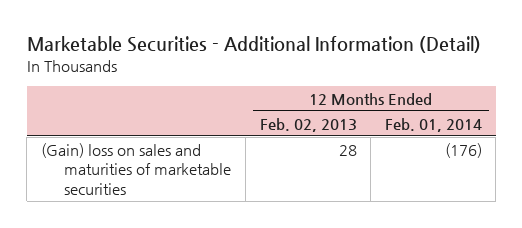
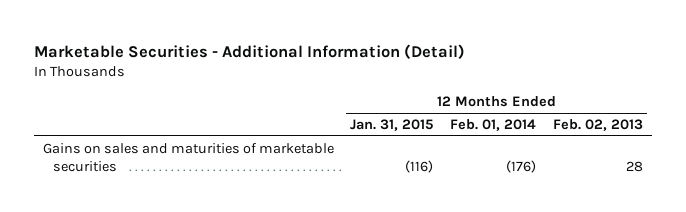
none -> [350,118,434,131] Jan. 31, 2015
[40,142,232,195] (Gain) loss on sales and maturities of marketable securities -> [42,142,334,173] Gains on sales and maturities of marketable securities

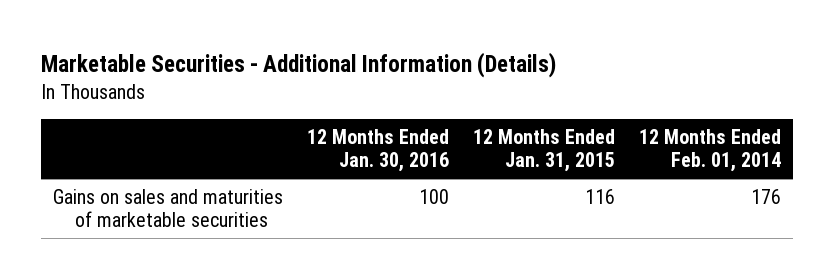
[34,43,466,59] Marketable Securities - Additional Information (Detail) -> [41,52,557,79] Marketable Securities - Additional Information (Details)
[553,118,644,131] Feb. 02, 2013 -> none
none -> [307,129,450,173] 12 Months Ended Jan. 30, 2016
[405,160,434,174] (116) -> [585,189,616,205] 116
[506,160,537,174] (176) -> [751,189,782,205] 176

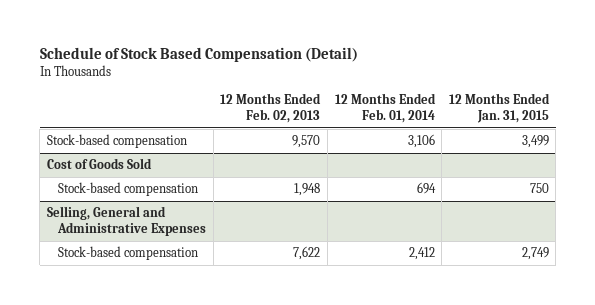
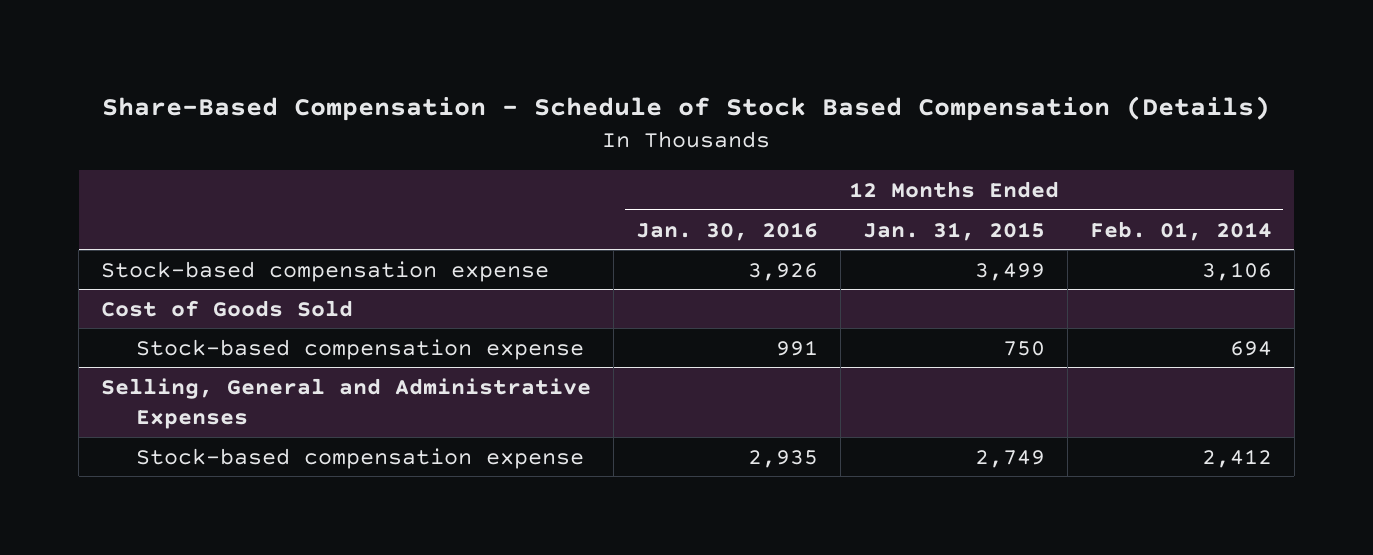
[39,46,358,62] Schedule of Stock Based Compensation (Detail) -> [102,96,1271,122] Share-Based Compensation - Schedule of Stock Based Compensation (Details)
[220,93,322,123] 12 Months Ended Feb. 02, 2013 -> none
none -> [635,221,818,241] Jan. 30, 2016
[46,134,187,149] Stock-based compensation -> [100,260,549,282] Stock-based compensation expense
[58,182,199,197] Stock-based compensation -> [136,338,585,360] Stock-based compensation expense
[58,246,199,261] Stock-based compensation -> [136,447,585,469] Stock-based compensation expense

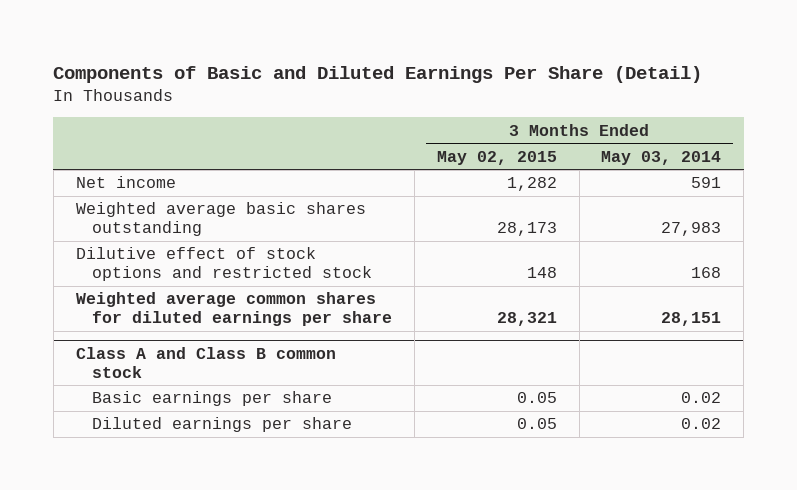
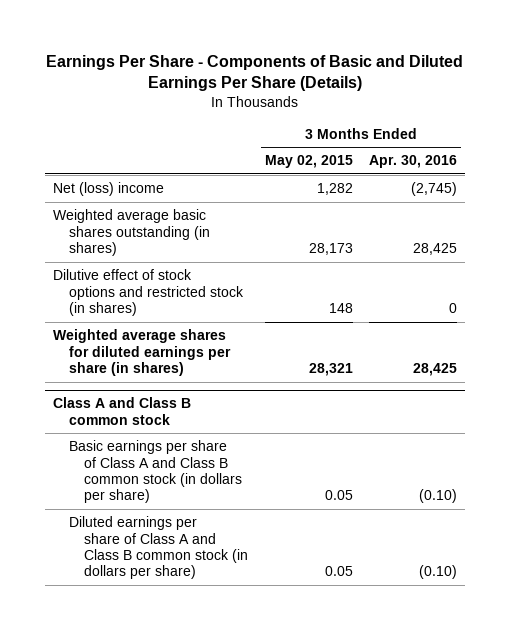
[53,65,703,83] Components of Basic and Diluted Earnings Per Share (Detail) -> [46,54,464,92] Earnings Per Share - Components of Basic and Diluted Earnings Per Share (Details)
[601,150,722,165] May 03, 2014 -> none
none -> [369,155,458,169] Apr. 30, 2016
[75,176,176,189] Net income -> [53,182,165,197] Net (loss) income
[75,202,366,237] Weighted average basic shares outstanding -> [53,209,210,257] Weighted average basic shares outstanding (in shares)
[75,247,373,282] Dilutive effect of stock options and restricted stock -> [53,269,244,317] Dilutive effect of stock options and restricted stock (in shares)
[75,292,393,327] Weighted average common shares for diluted earnings per share -> [53,329,231,377] Weighted average shares for diluted earnings per share (in shares)
[92,391,333,407] Basic earnings per share -> [68,440,243,504] Basic earnings per share of Class A and Class B common stock (in dollars per share)
[92,417,353,433] Diluted earnings per share -> [68,516,249,580] Diluted earnings per share of Class A and Class B common stock (in dollars per share)

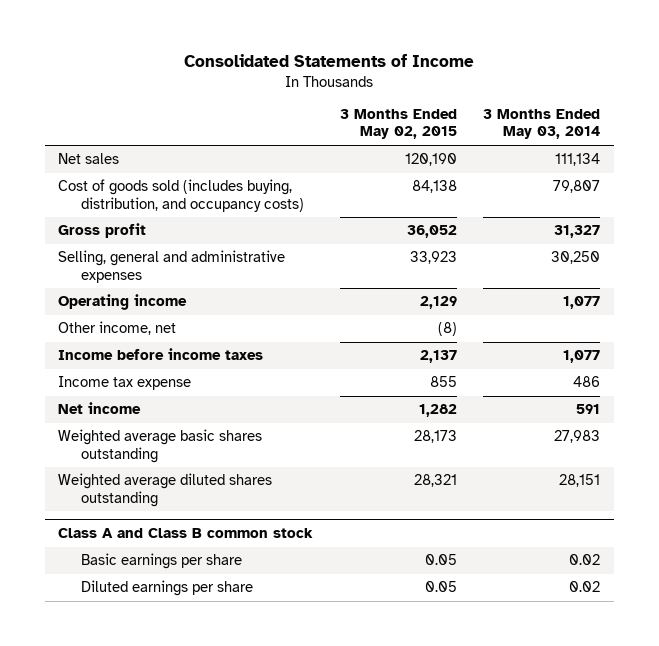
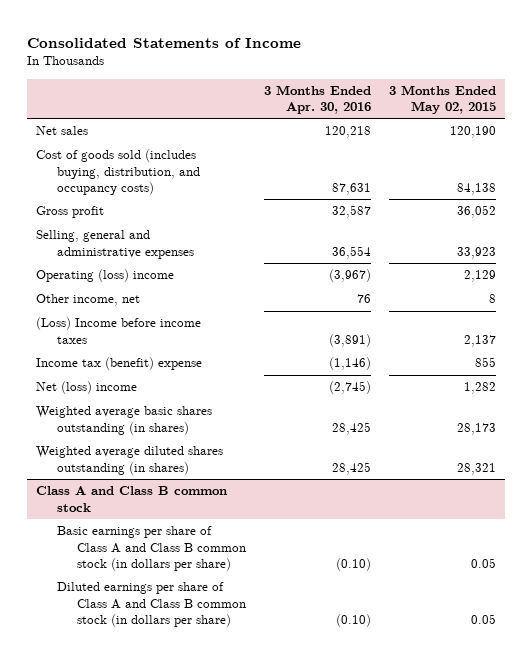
[483,109,601,140] 3 Months Ended May 03, 2014 -> none
none -> [264,84,372,115] 3 Months Ended Apr. 30, 2016
[58,294,188,311] Operating income -> [36,269,175,283] Operating (loss) income
[437,322,457,337] (8) -> [489,294,497,304] 8
[58,348,264,361] Income before income taxes -> [36,317,202,344] (Loss) Income before income taxes
[58,376,192,391] Income tax expense -> [36,357,203,371] Income tax (benefit) expense
[58,402,142,415] Net income -> [36,381,138,395] Net (loss) income
[58,429,263,463] Weighted average basic shares outstanding -> [36,406,213,435] Weighted average basic shares outstanding (in shares)
[58,473,273,507] Weighted average diluted shares outstanding -> [36,446,224,475] Weighted average diluted shares outstanding (in shares)
[80,553,242,570] Basic earnings per share -> [56,526,247,571] Basic earnings per share of Class A and Class B common stock (in dollars per share)
[80,580,253,597] Diluted earnings per share -> [56,582,247,627] Diluted earnings per share of Class A and Class B common stock (in dollars per share)

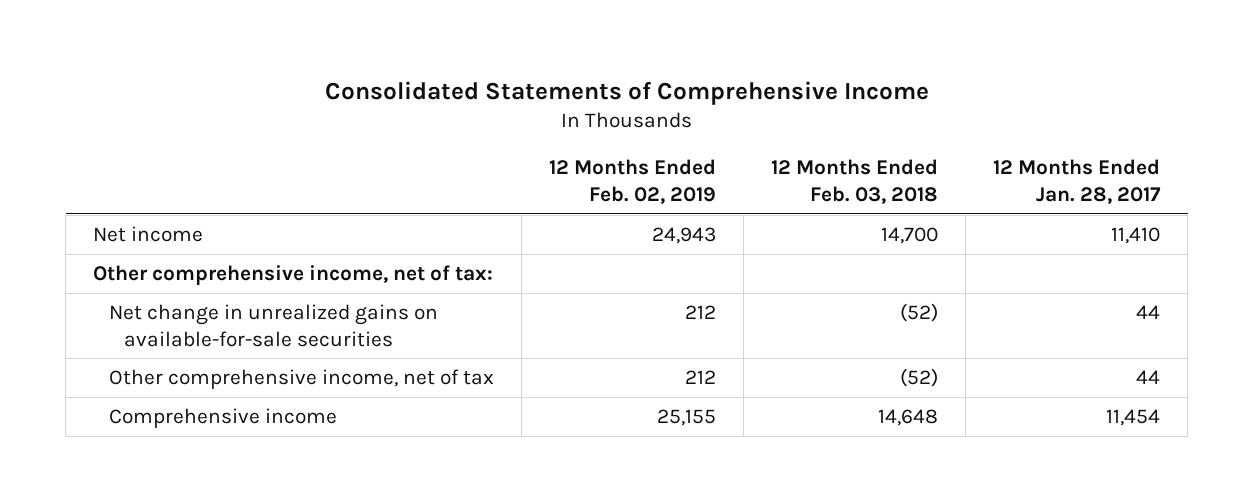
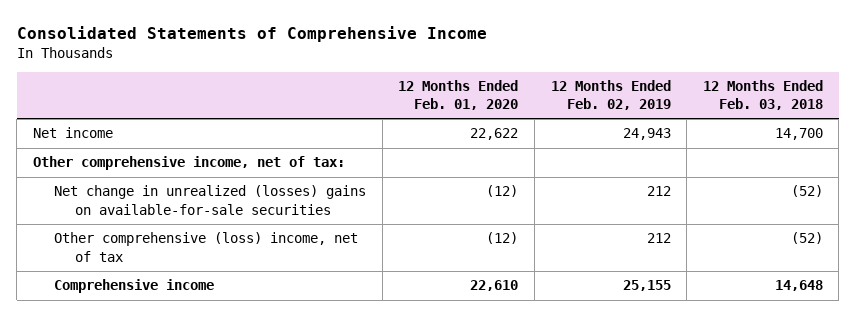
[993,159,1162,205] 12 Months Ended Jan. 28, 2017 -> none
none -> [398,79,519,111] 12 Months Ended Feb. 01, 2020
[108,303,438,347] Net change in unrealized gains on available-for-sale securities -> [54,185,367,215] Net change in unrealized (losses) gains on available-for-sale securities
[108,368,494,389] Other comprehensive income, net of tax -> [54,232,359,262] Other comprehensive (loss) income, net of tax

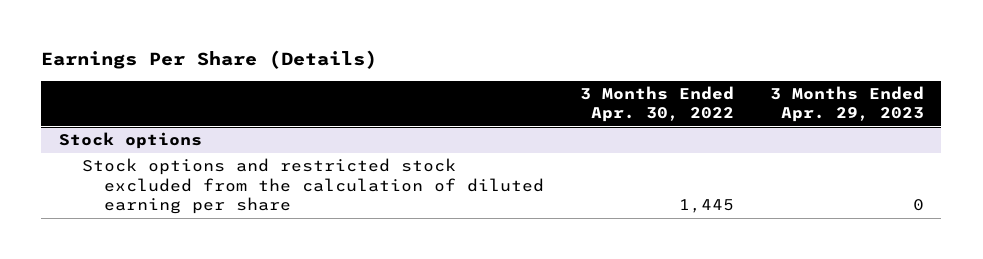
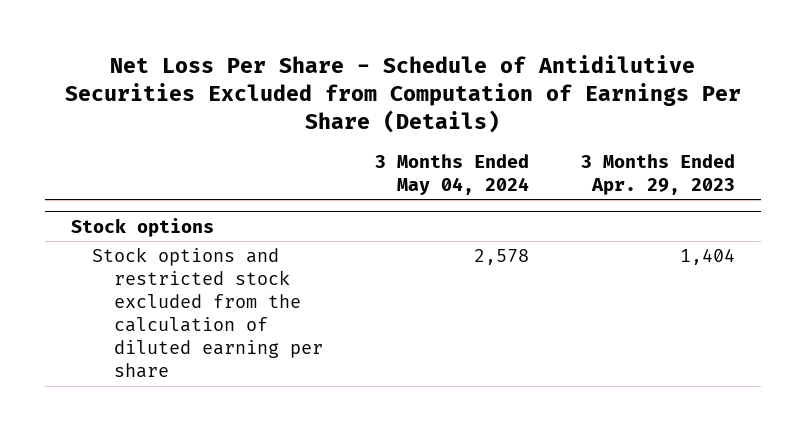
[41,50,378,70] Earnings Per Share (Details) -> [64,54,741,133] Net Loss Per Share - Schedule of Antidilutive Securities Excluded from Computation of Earnings Per Share (Details)
[579,85,734,123] 3 Months Ended Apr. 30, 2022 -> none
none -> [374,153,529,195] 3 Months Ended May 04, 2024
[912,199,924,212] 0 -> [679,249,735,266] 1,404

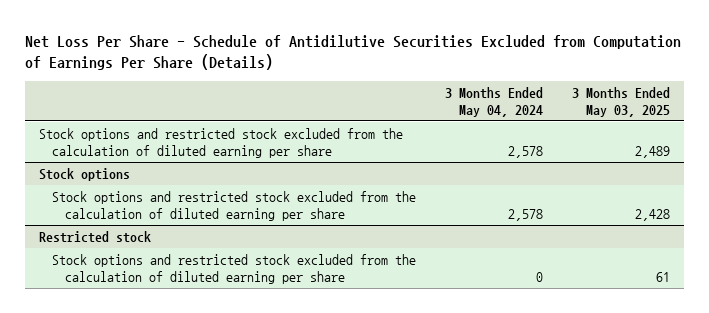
[580,153,735,195] 3 Months Ended Apr. 29, 2023 -> none
none -> [571,86,670,117] 3 Months Ended May 03, 2025
none -> [39,127,404,158] Stock options and restricted stock excluded from the calculation of diluted earning per share
none -> [39,230,152,243] Restricted stock
none -> [52,253,417,284] Stock options and restricted stock excluded from the calculation of diluted earning per share

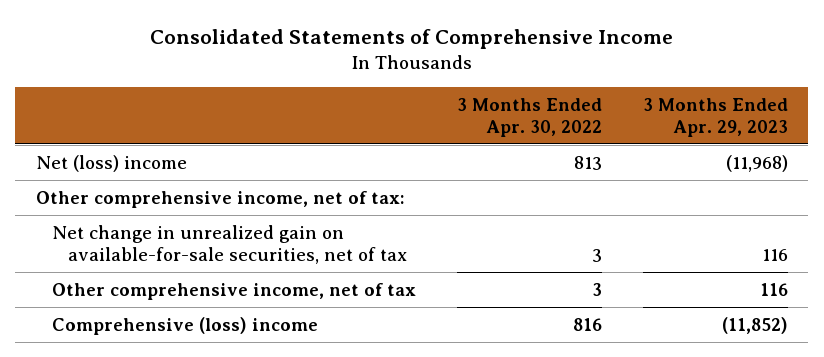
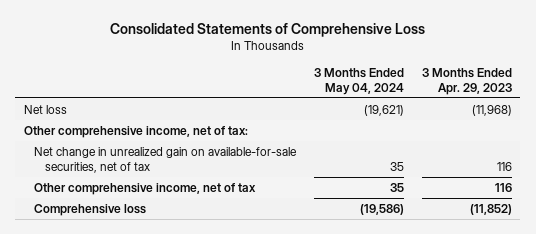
[149,28,673,49] Consolidated Statements of Comprehensive Income -> [109,22,425,37] Consolidated Statements of Comprehensive Loss
[456,98,602,137] 3 Months Ended Apr. 30, 2022 -> none
none -> [313,67,404,95] 3 Months Ended May 04, 2024
[35,154,187,172] Net (loss) income -> [23,105,67,115] Net loss
[51,316,318,335] Comprehensive (loss) income -> [34,204,147,217] Comprehensive loss

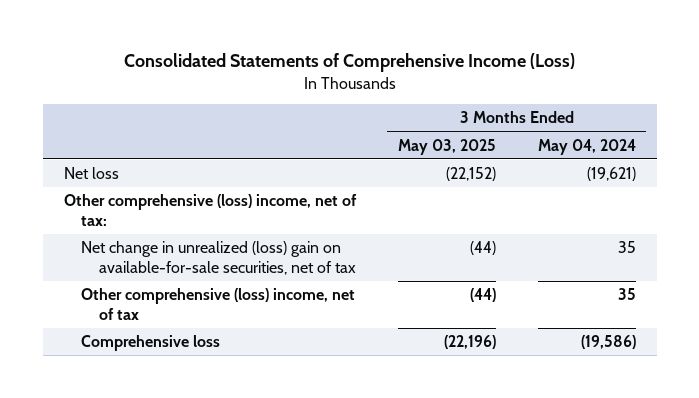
[109,22,425,37] Consolidated Statements of Comprehensive Loss -> [123,53,575,73] Consolidated Statements of Comprehensive Income (Loss)
[421,67,512,95] 3 Months Ended Apr. 29, 2023 -> none
none -> [397,138,496,155] May 03, 2025
[23,126,248,139] Other comprehensive income, net of tax: -> [63,194,357,227] Other comprehensive (loss) income, net of tax:
[34,147,298,173] Net change in unrealized gain on available-for-sale securities, net of tax -> [81,241,356,276] Net change in unrealized (loss) gain on available-for-sale securities, net of tax
[34,183,257,196] Other comprehensive income, net of tax -> [81,288,356,321] Other comprehensive (loss) income, net of tax

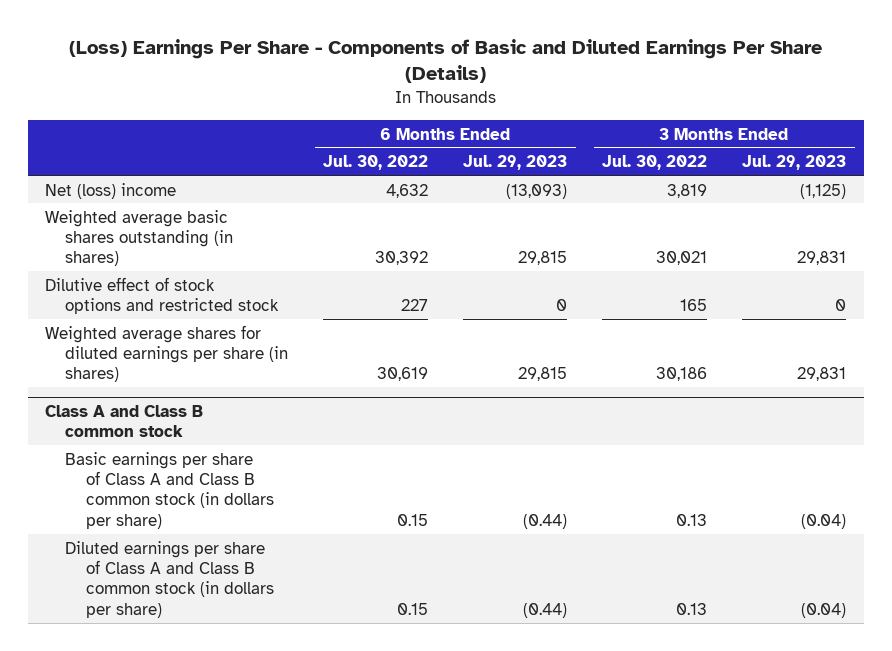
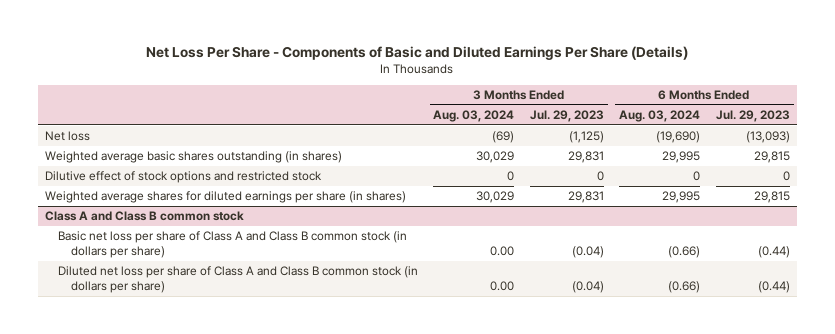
[68,38,822,84] (Loss) Earnings Per Share - Components of Basic and Diluted Earnings Per Share (Details) -> [146,45,689,60] Net Loss Per Share - Components of Basic and Diluted Earnings Per Share (Details)
[323,155,429,171] Jul. 30, 2022 -> none
[602,155,708,171] Jul. 30, 2022 -> none
none -> [433,110,515,123] Aug. 03, 2024
none -> [619,110,701,123] Aug. 03, 2024
[45,182,177,199] Net (loss) income -> [45,131,91,142] Net loss
[65,451,274,529] Basic earnings per share of Class A and Class B common stock (in dollars per share) -> [57,231,407,259] Basic net loss per share of Class A and Class B common stock (in dollars per share)
[65,540,274,618] Diluted earnings per share of Class A and Class B common stock (in dollars per share) -> [57,266,418,294] Diluted net loss per share of Class A and Class B common stock (in dollars per share)

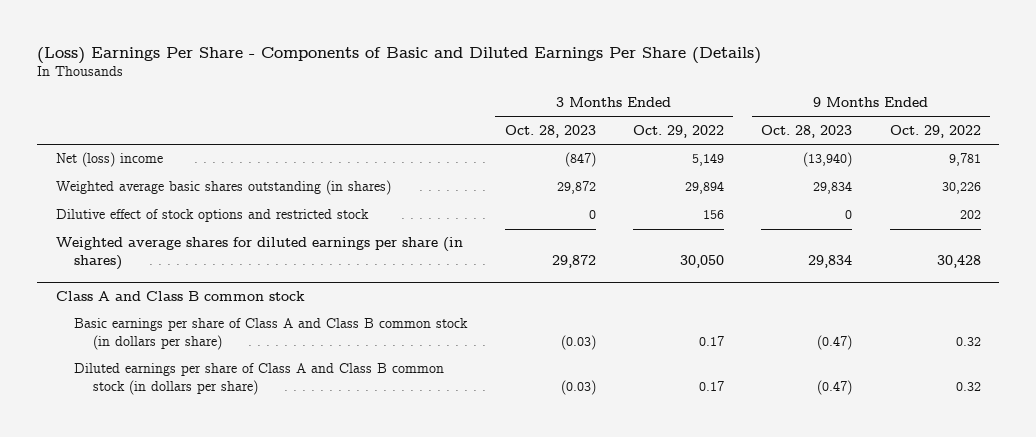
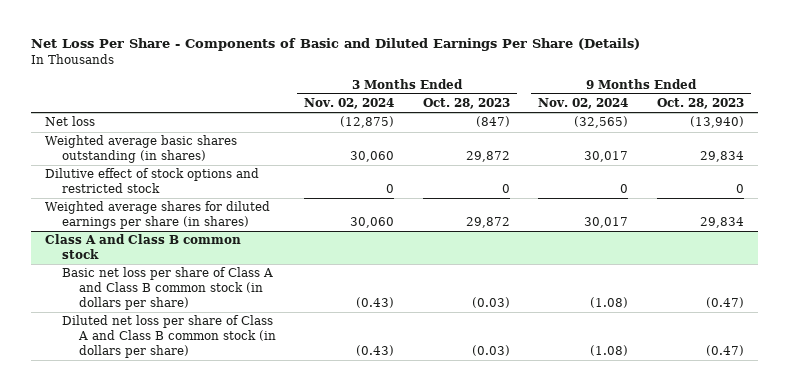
[36,46,761,64] (Loss) Earnings Per Share - Components of Basic and Diluted Earnings Per Share (Details) -> [30,38,640,52] Net Loss Per Share - Components of Basic and Diluted Earnings Per Share (Details)
[633,125,725,139] Oct. 29, 2022 -> none
[889,125,981,139] Oct. 29, 2022 -> none
none -> [304,98,395,110] Nov. 02, 2024
none -> [538,98,629,110] Nov. 02, 2024
[55,152,163,168] Net (loss) income -> [44,116,95,127] Net loss
[74,318,469,350] Basic earnings per share of Class A and Class B common stock (in dollars per share) -> [61,267,273,310] Basic net loss per share of Class A and Class B common stock (in dollars per share)
[74,363,445,395] Diluted earnings per share of Class A and Class B common stock (in dollars per share) -> [61,315,276,358] Diluted net loss per share of Class A and Class B common stock (in dollars per share)

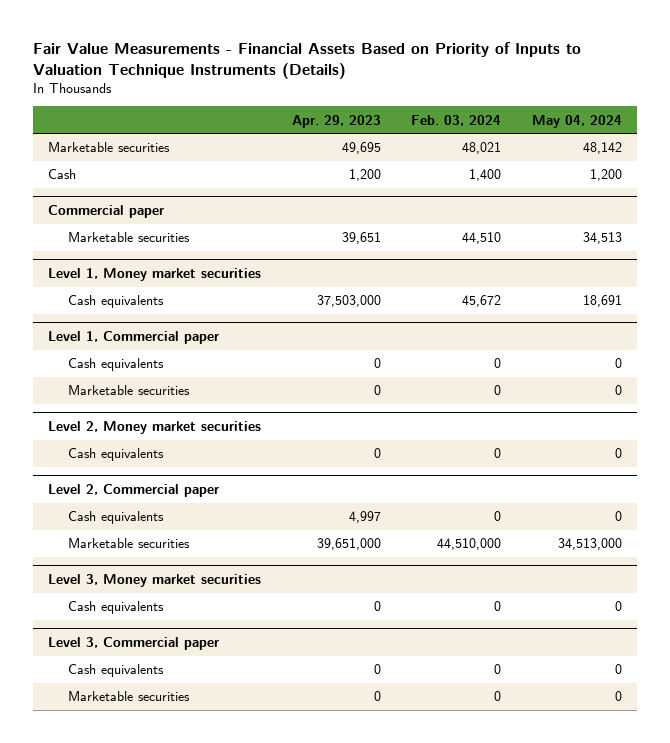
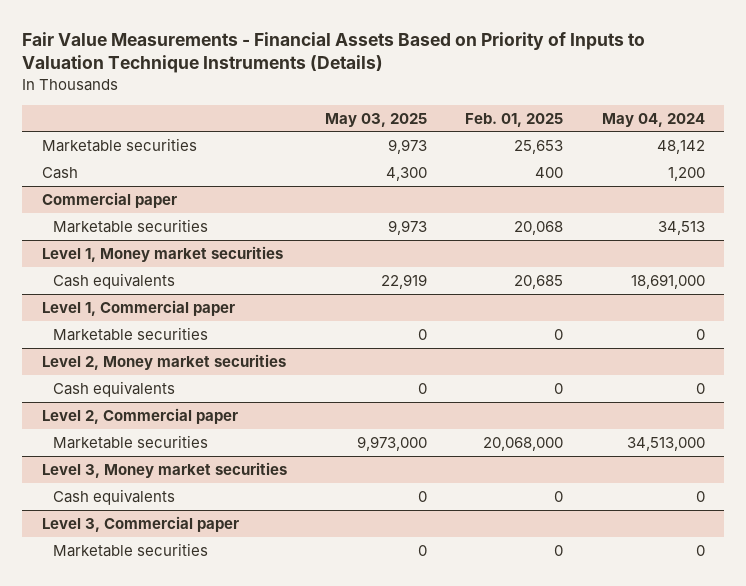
[291,114,381,128] Apr. 29, 2023 -> none
[411,114,502,126] Feb. 03, 2024 -> none
none -> [324,112,427,127] May 03, 2025
none -> [465,112,564,127] Feb. 01, 2025
[582,295,622,308] 18,691 -> [630,273,705,289] 18,691,000
[68,358,165,372] Cash equivalents -> none
[68,511,165,525] Cash equivalents -> none
[68,664,165,678] Cash equivalents -> none

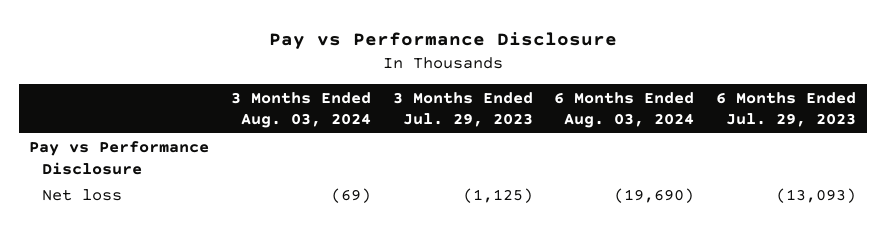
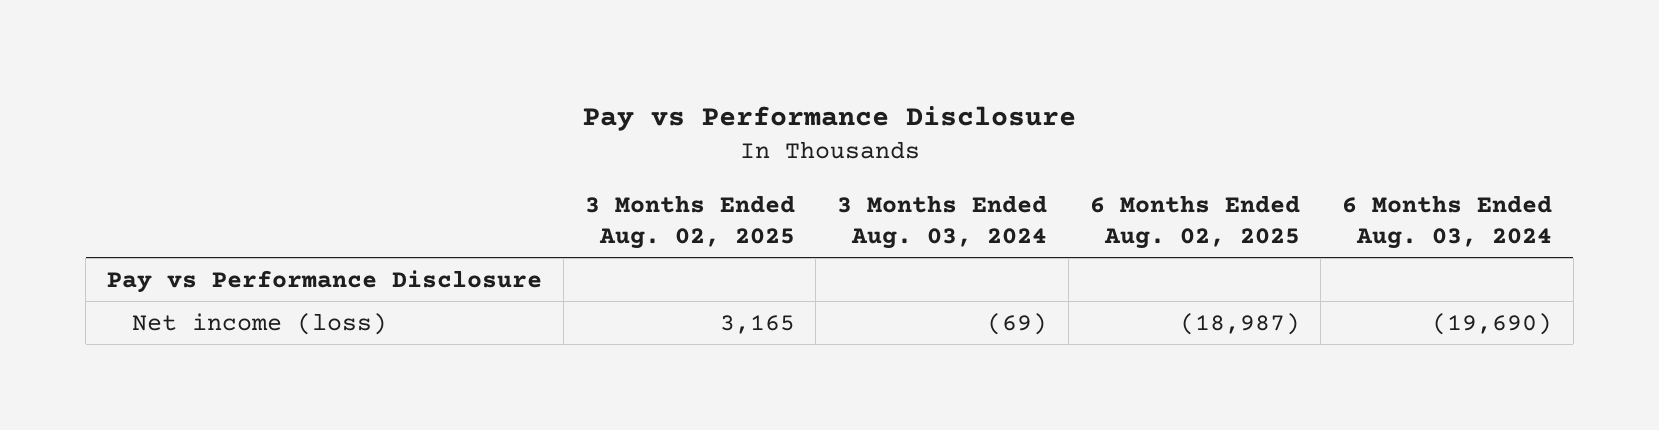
[392,91,533,128] 3 Months Ended Jul. 29, 2023 -> none
[715,91,856,128] 6 Months Ended Jul. 29, 2023 -> none
none -> [584,194,795,250] 3 Months Ended Aug. 02, 2025
none -> [1089,194,1300,250] 6 Months Ended Aug. 02, 2025
[41,189,122,202] Net loss -> [132,312,388,335] Net income (loss)

